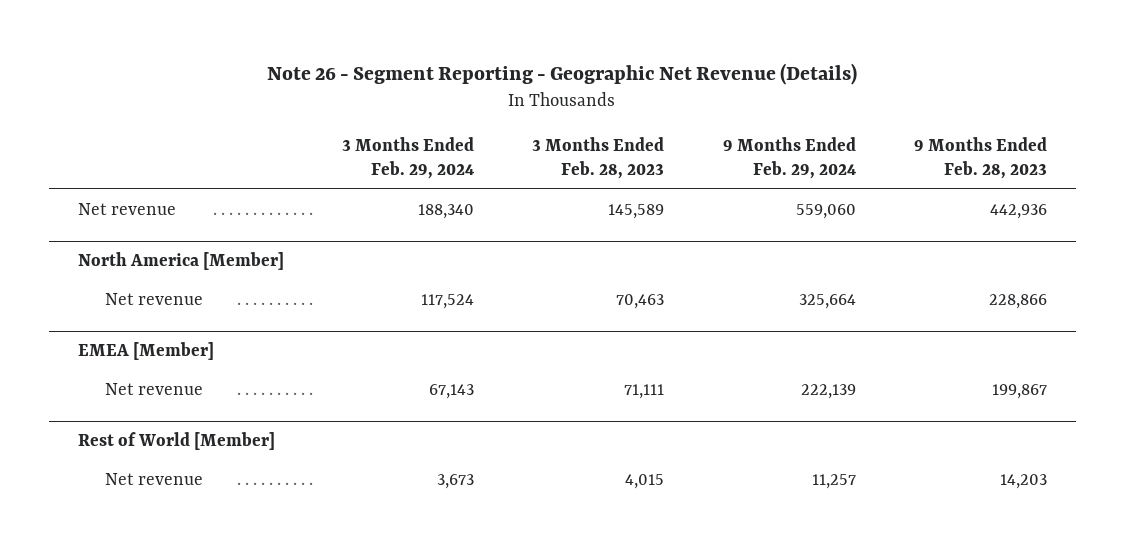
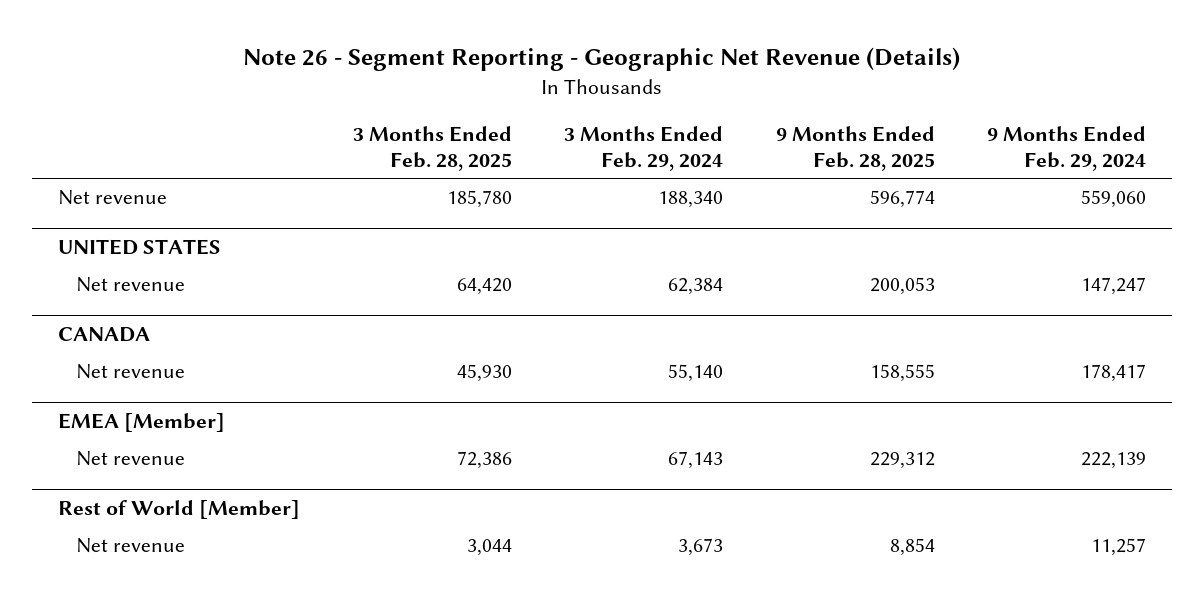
[532,136,665,179] 3 Months Ended Feb. 28, 2023 -> none
[913,136,1047,179] 9 Months Ended Feb. 28, 2023 -> none
none -> [352,126,512,171] 3 Months Ended Feb. 28, 2025
none -> [775,126,935,171] 9 Months Ended Feb. 28, 2025
[78,251,285,270] North America [Member] -> none
none -> [58,239,222,256] UNITED STATES
[421,293,475,309] 117,524 -> [668,278,724,296] 62,384
[798,293,856,309] 325,664 -> [1081,277,1147,296] 147,247
none -> [58,327,151,343] CANADA
none -> [76,364,186,380] Net revenue

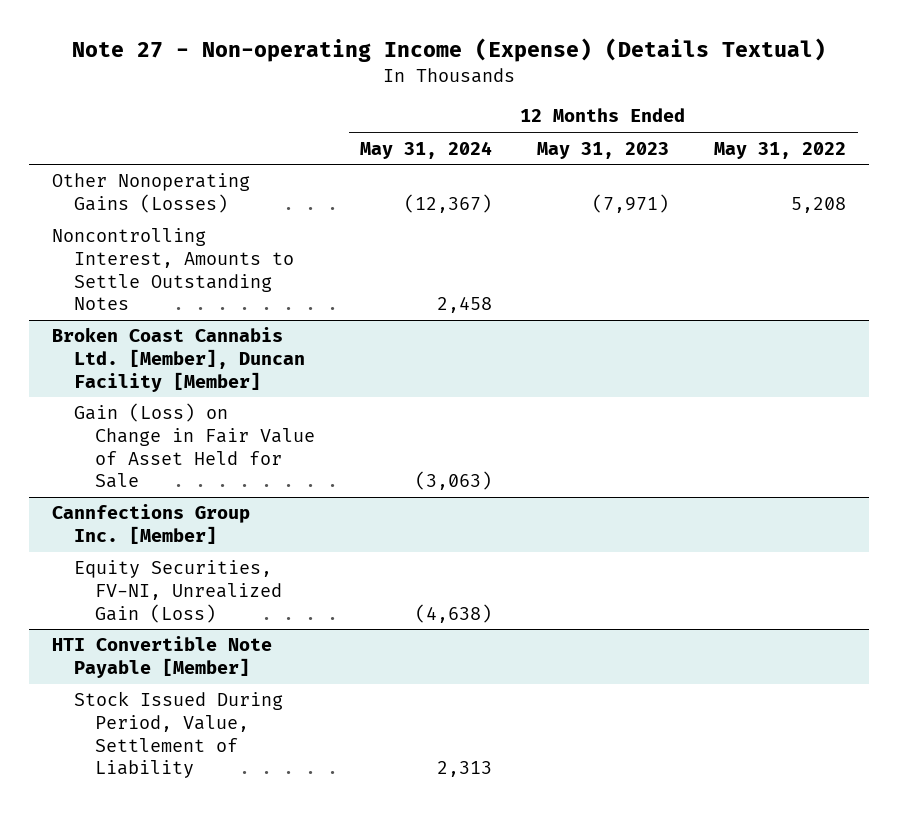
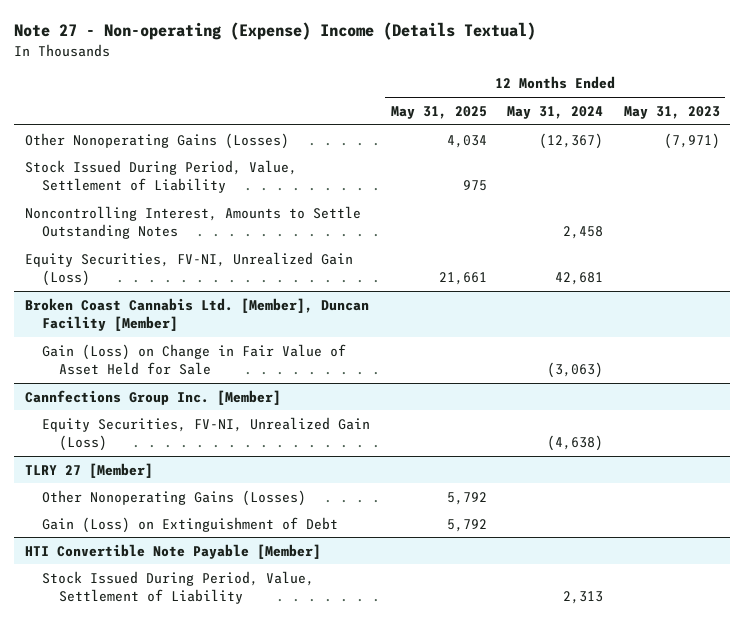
[72,38,827,63] Note 27 - Non-operating Income (Expense) (Details Textual) -> [14,22,537,41] Note 27 - Non-operating (Expense) Income (Details Textual)
[714,141,847,159] May 31, 2022 -> none
none -> [390,105,487,119] May 31, 2025
none -> [24,159,297,194] Stock Issued During Period, Value, Settlement of Liability
none -> [24,251,353,287] Equity Securities, FV-NI, Unrealized Gain (Loss)
none -> [24,462,153,478] TLRY 27 [Member]
none -> [41,489,306,506] Other Nonoperating Gains (Losses)
none -> [41,516,338,533] Gain (Loss) on Extinguishment of Debt

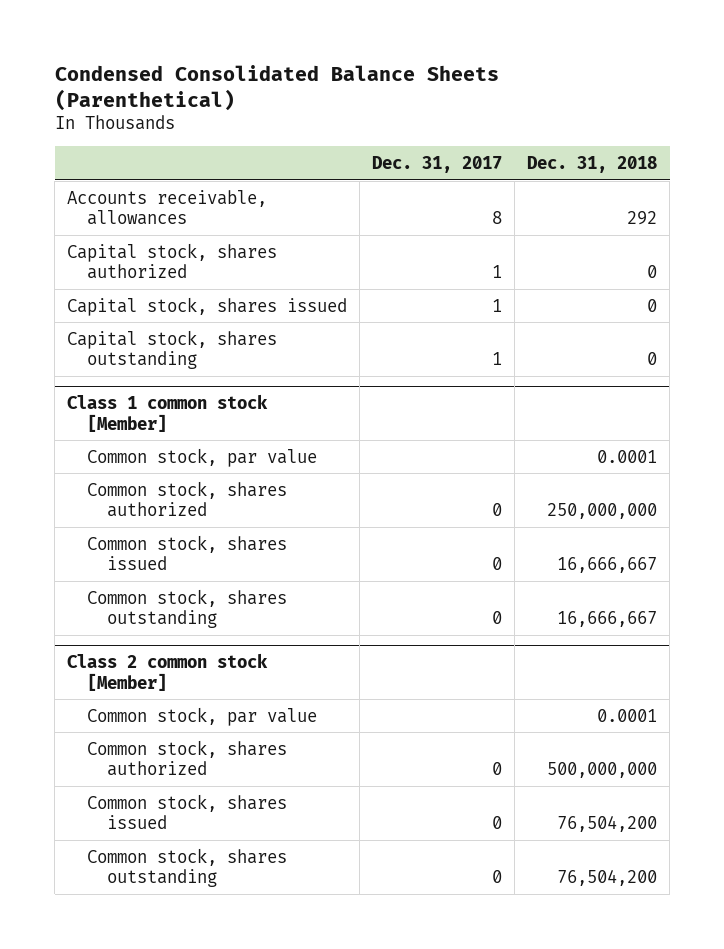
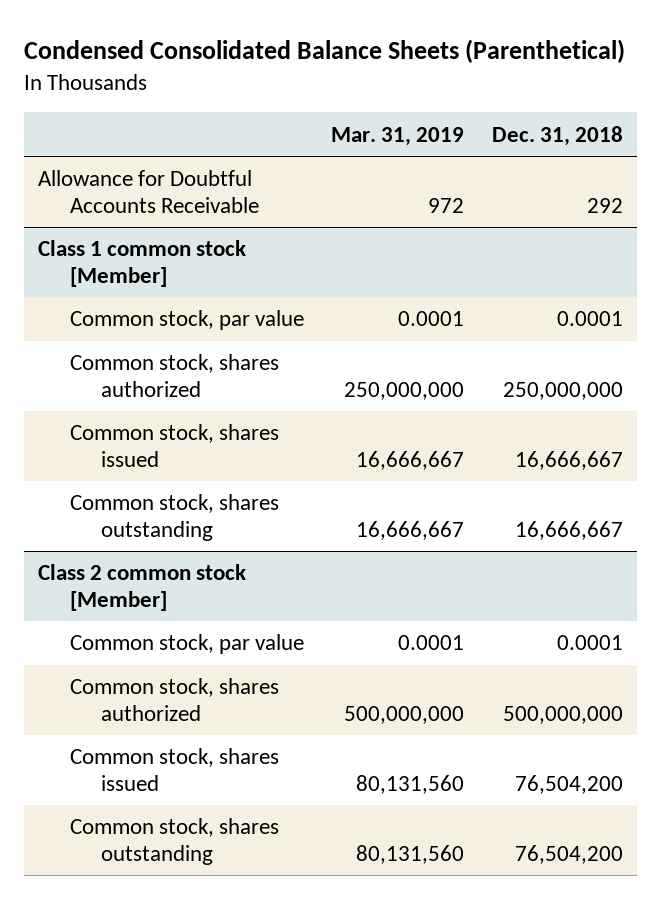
[372,155,503,173] Dec. 31, 2017 -> none
none -> [331,126,465,146] Mar. 31, 2019
[67,242,278,280] Capital stock, shares authorized -> none
[67,296,348,316] Capital stock, shares issued -> none
[67,329,278,370] Capital stock, shares outstanding -> none
[67,189,268,226] Accounts receivable, allowances -> [37,170,259,213] Allowance for Doubtful Accounts Receivable

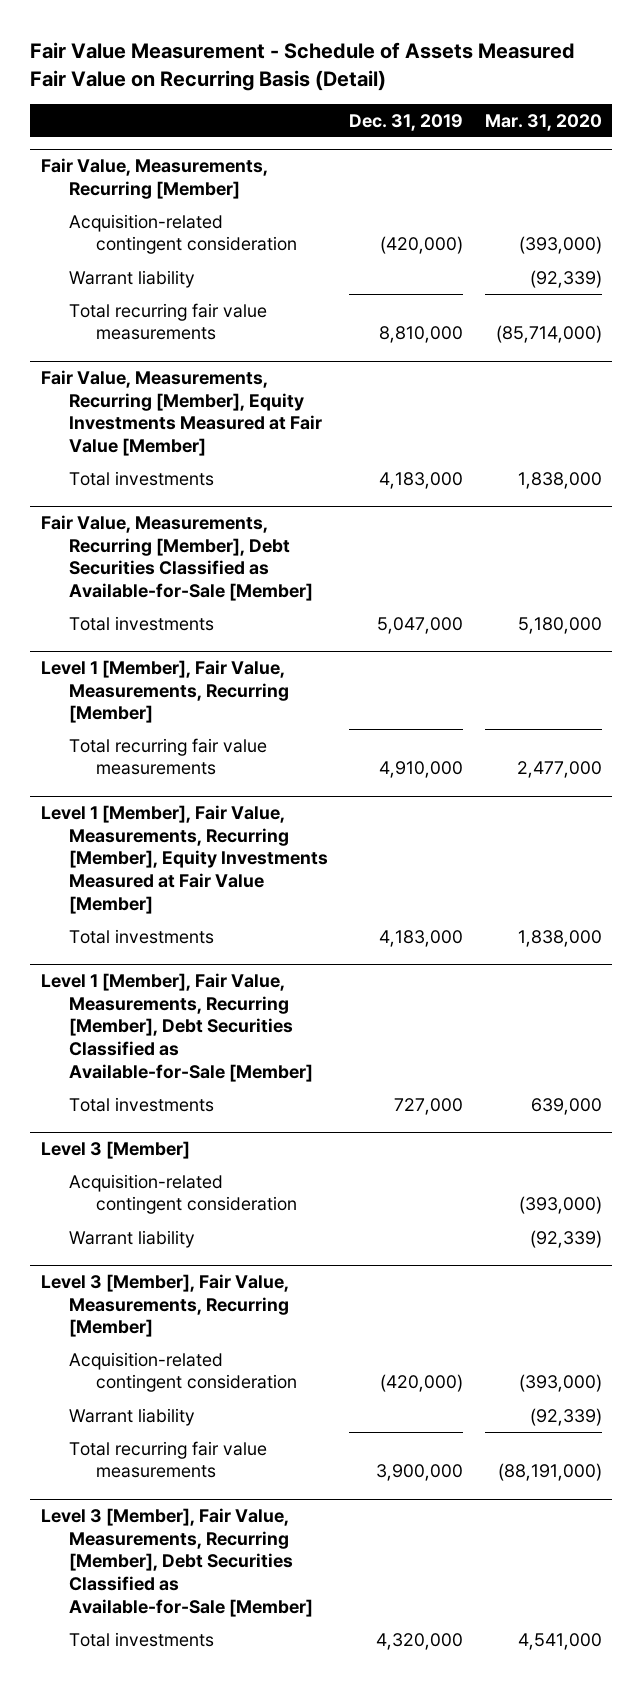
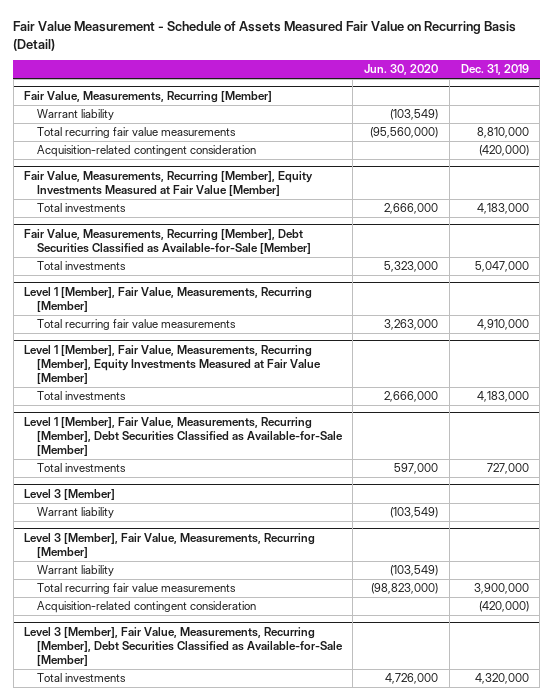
[484,113,602,131] Mar. 31, 2020 -> none
none -> [364,64,439,76] Jun. 30, 2020
[68,213,298,255] Acquisition-related contingent consideration -> [36,145,256,158] Acquisition-related contingent consideration
[68,1173,298,1215] Acquisition-related contingent consideration -> none
[68,1351,298,1393] Acquisition-related contingent consideration -> [36,601,256,614] Acquisition-related contingent consideration

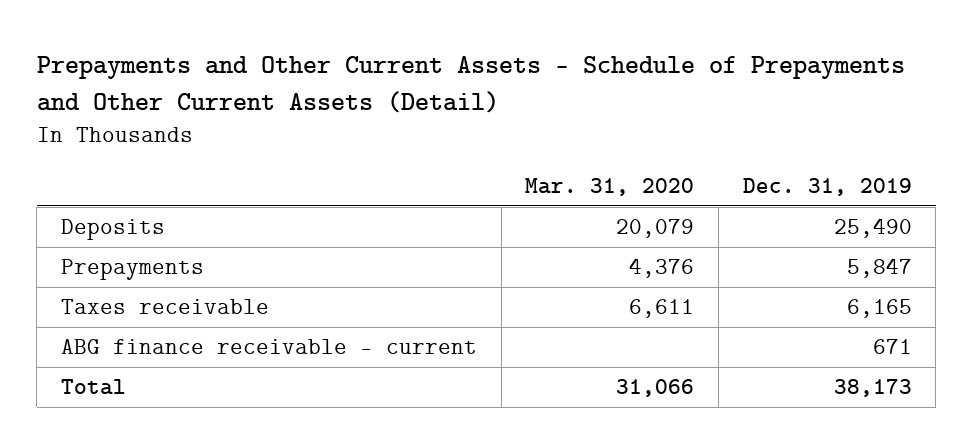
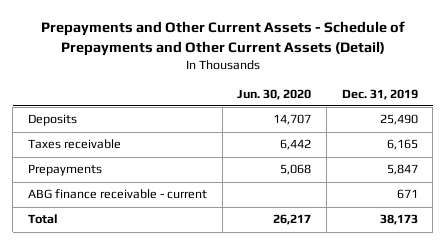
[525,178,695,197] Mar. 31, 2020 -> none
none -> [237,88,312,100] Jun. 30, 2020
[60,259,204,281] Prepayments -> [27,164,102,177] Prepayments

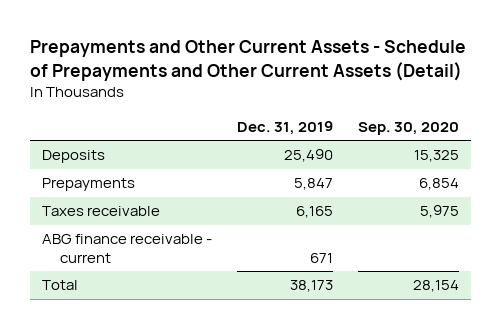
[237,88,312,100] Jun. 30, 2020 -> none
none -> [357,121,459,135] Sep. 30, 2020
[27,139,121,150] Taxes receivable -> [42,206,161,217] Taxes receivable

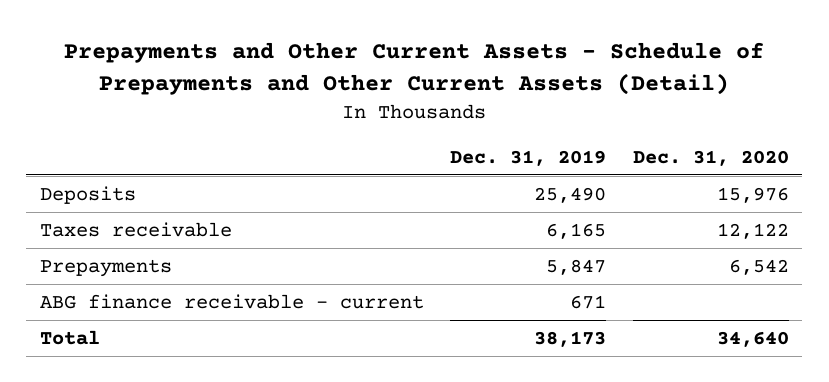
[357,121,459,135] Sep. 30, 2020 -> none
none -> [632,149,789,166] Dec. 31, 2020
[42,178,136,192] Prepayments -> [39,258,172,277] Prepayments

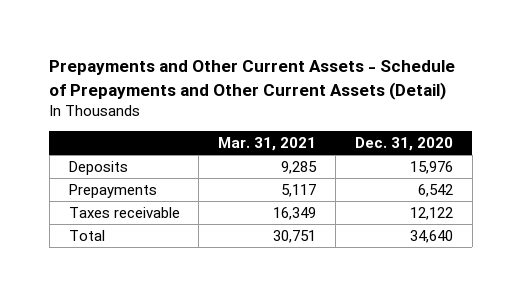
[450,149,607,166] Dec. 31, 2019 -> none
none -> [218,136,317,151] Mar. 31, 2021
[39,293,424,309] ABG finance receivable - current -> none
[39,221,232,237] Taxes receivable -> [68,206,180,218] Taxes receivable

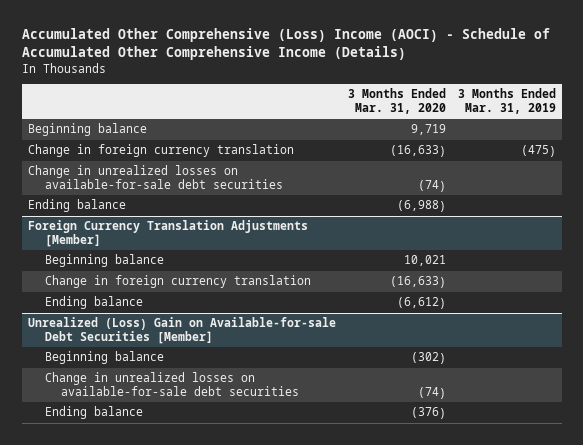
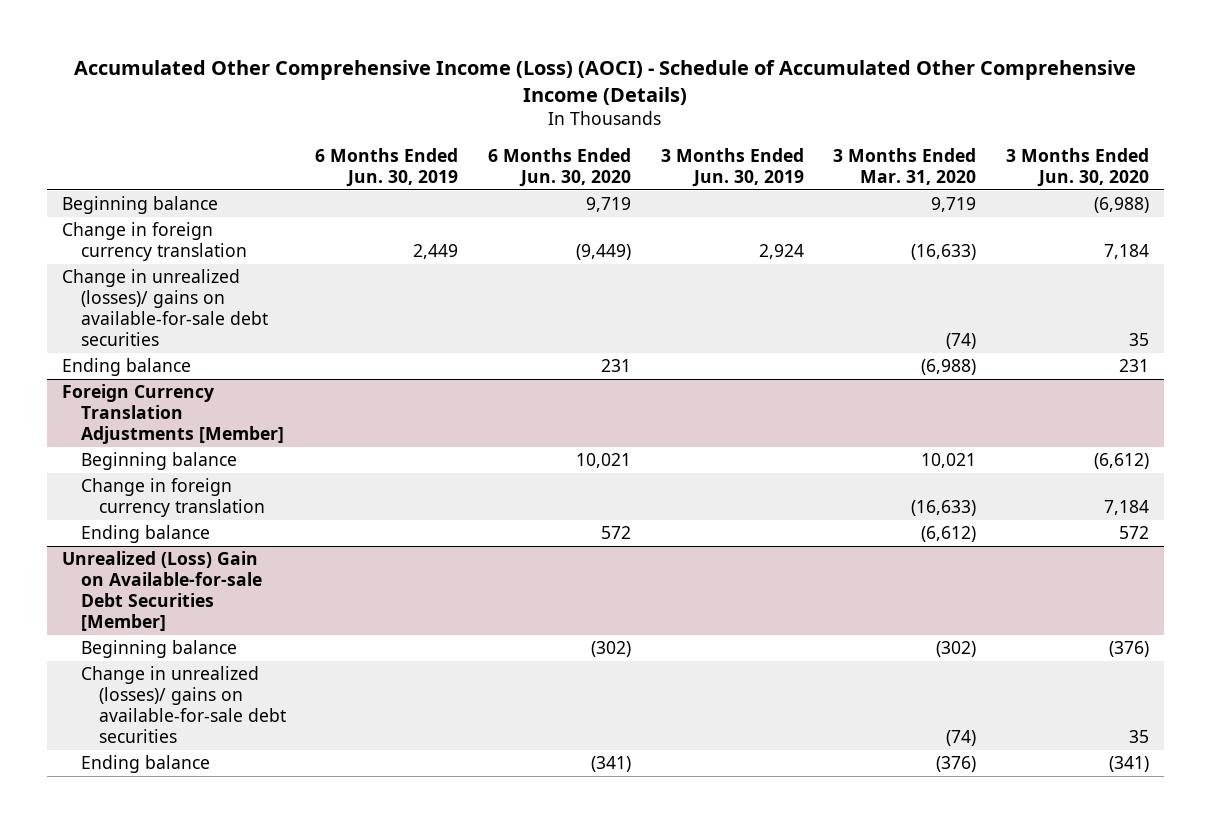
[21,28,550,61] Accumulated Other Comprehensive (Loss) Income (AOCI) - Schedule of Accumulated Other Comprehensive Income (Details) -> [74,59,1137,105] Accumulated Other Comprehensive Income (Loss) (AOCI) - Schedule of Accumulated Other Comprehensive Income (Details)
[457,88,556,114] 3 Months Ended Mar. 31, 2019 -> none
none -> [315,148,459,188] 6 Months Ended Jun. 30, 2019
none -> [488,148,632,188] 6 Months Ended Jun. 30, 2020
none -> [660,148,804,188] 3 Months Ended Jun. 30, 2019
none -> [1005,148,1149,188] 3 Months Ended Jun. 30, 2020
[27,165,283,189] Change in unrealized losses on available-for-sale debt securities -> [62,269,268,347] Change in unrealized (losses)/ gains on available-for-sale debt securities
[44,372,300,396] Change in unrealized losses on available-for-sale debt securities -> [80,666,286,744] Change in unrealized (losses)/ gains on available-for-sale debt securities

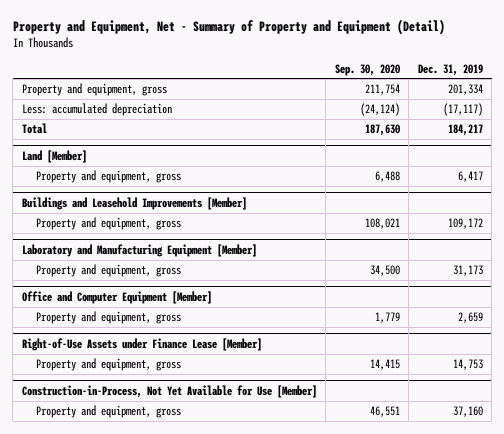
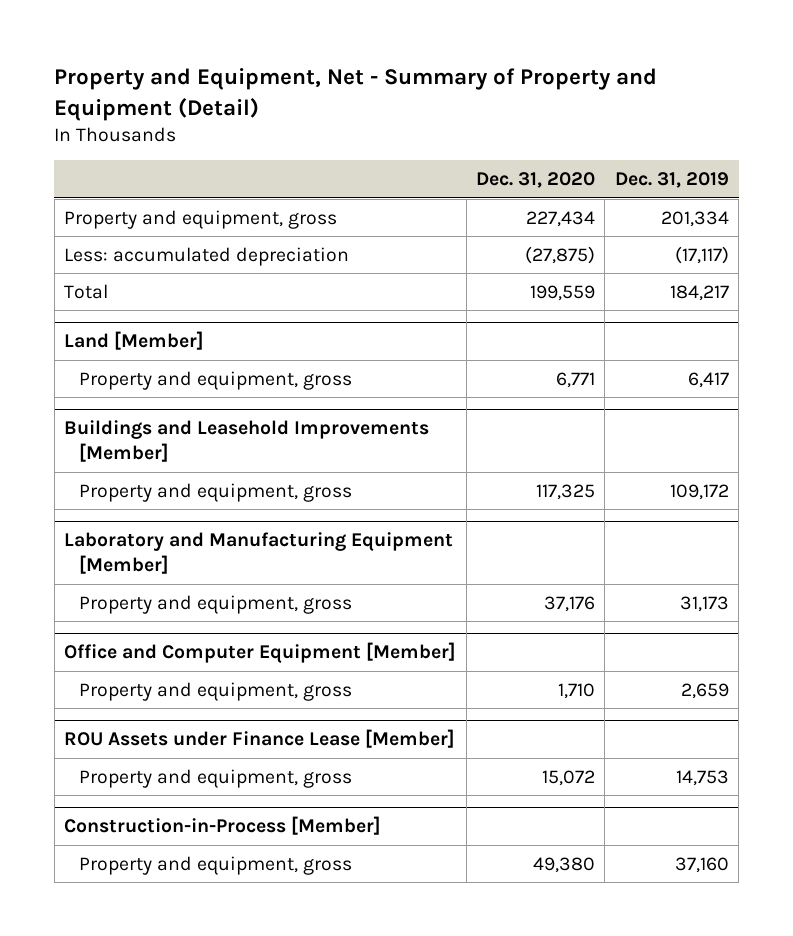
[334,63,400,76] Sep. 30, 2020 -> none
none -> [476,171,596,188] Dec. 31, 2020
[21,337,262,351] Right-of-Use Assets under Finance Lease [Member] -> [64,729,456,749] ROU Assets under Finance Lease [Member]
[21,384,317,398] Construction-in-Process, Not Yet Available for Use [Member] -> [64,816,382,836] Construction-in-Process [Member]

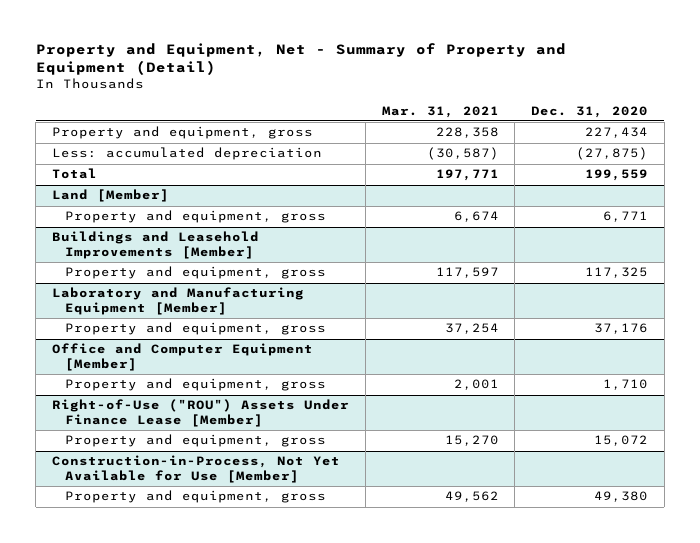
[614,171,729,188] Dec. 31, 2019 -> none
none -> [381,105,499,118] Mar. 31, 2021
[64,729,456,749] ROU Assets under Finance Lease [Member] -> [52,399,350,428] Right-of-Use ("ROU") Assets Under Finance Lease [Member]
[64,816,382,836] Construction-in-Process [Member] -> [52,455,341,484] Construction-in-Process, Not Yet Available for Use [Member]

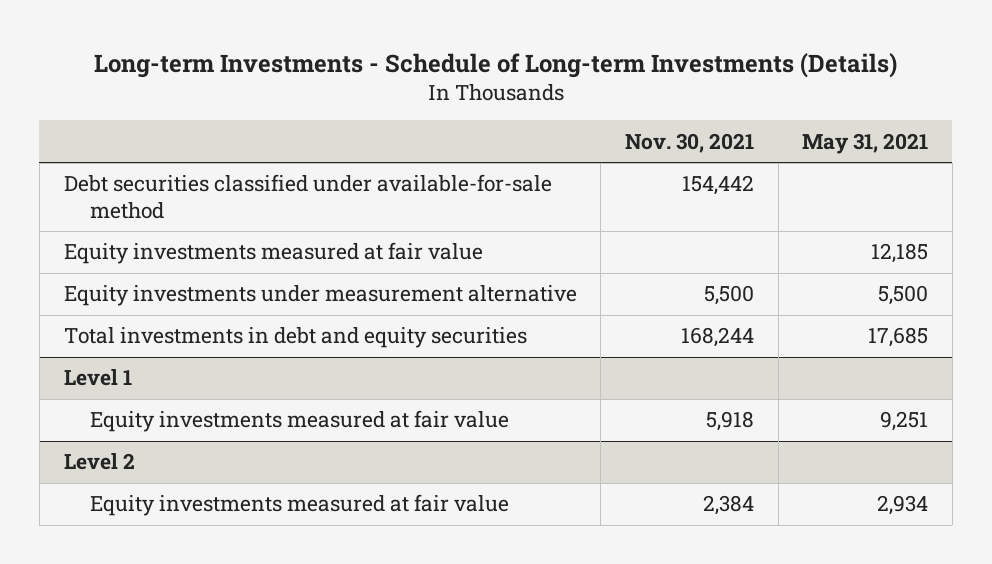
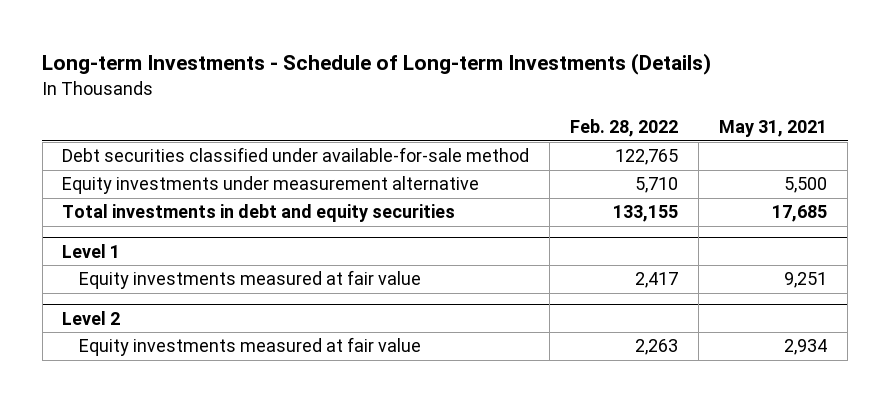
[624,132,754,153] Nov. 30, 2021 -> none
none -> [570,119,679,138] Feb. 28, 2022
[63,242,483,265] Equity investments measured at fair value -> none

